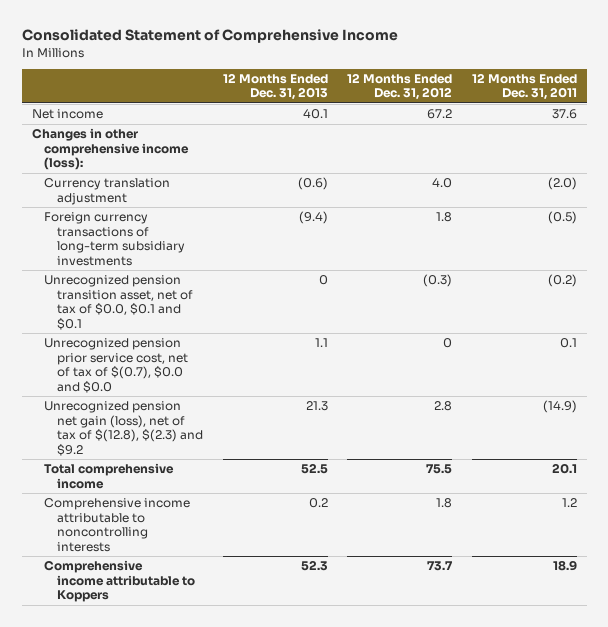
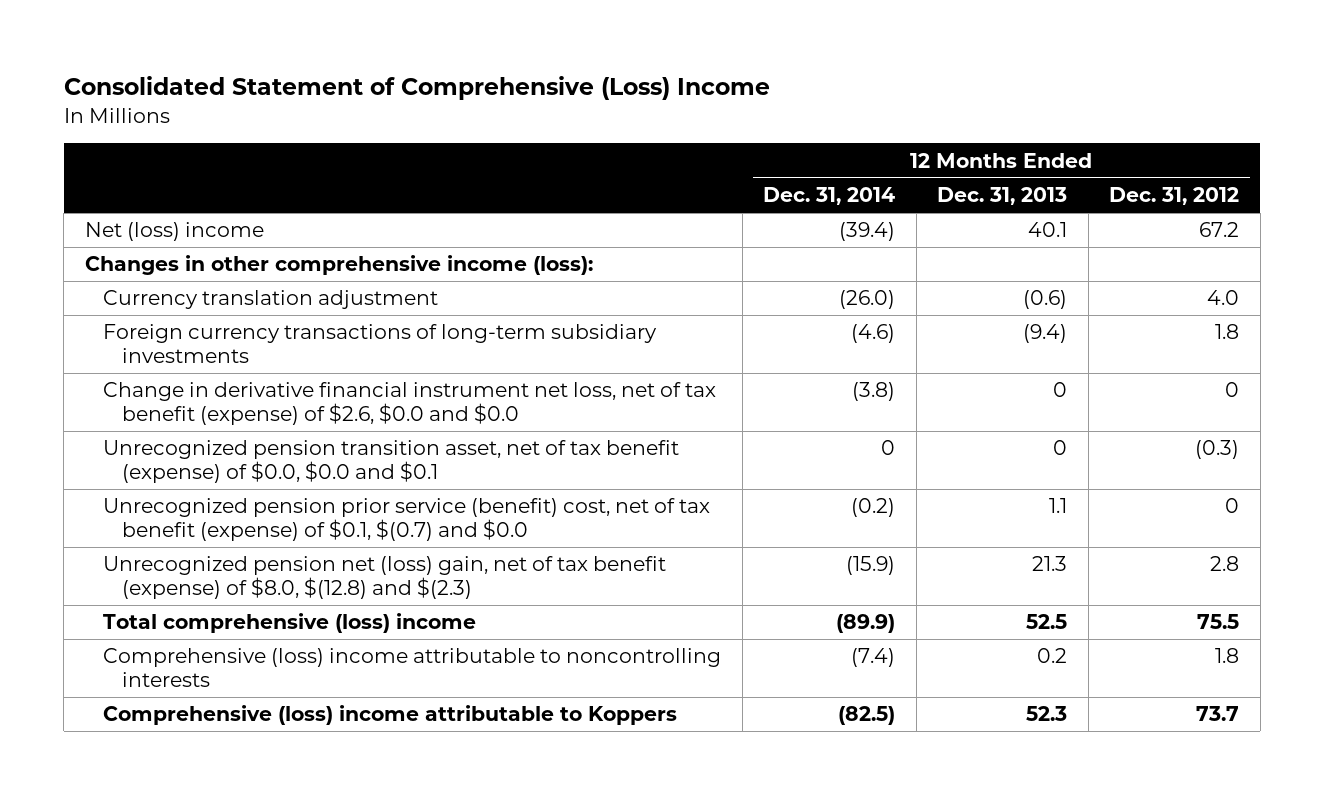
[21,29,398,44] Consolidated Statement of Comprehensive Income -> [63,76,770,101] Consolidated Statement of Comprehensive (Loss) Income
[471,72,577,101] 12 Months Ended Dec. 31, 2011 -> none
none -> [763,187,896,206] Dec. 31, 2014
[31,109,103,120] Net income -> [84,222,264,242] Net (loss) income
none -> [103,382,717,426] Change in derivative financial instrument net loss, net of tax benefit (expense) of $2.6, $0.0 and $0.0
[44,275,194,330] Unrecognized pension transition asset, net of tax of $0.0, $0.1 and $0.1 -> [103,440,680,484] Unrecognized pension transition asset, net of tax benefit (expense) of $0.0, $0.0 and $0.1
[44,338,189,393] Unrecognized pension prior service cost, net of tax of $(0.7), $0.0 and $0.0 -> [103,498,711,542] Unrecognized pension prior service (benefit) cost, net of tax benefit (expense) of $0.1, $(0.7) and $0.0
[44,401,204,456] Unrecognized pension net gain (loss), net of tax of $(12.8), $(2.3) and $9.2 -> [103,556,667,600] Unrecognized pension net (loss) gain, net of tax benefit (expense) of $8.0, $(12.8) and $(2.3)
[44,463,175,489] Total comprehensive income -> [103,613,477,634] Total comprehensive (loss) income
[44,498,191,552] Comprehensive income attributable to noncontrolling interests -> [103,648,722,688] Comprehensive (loss) income attributable to noncontrolling interests
[44,560,196,603] Comprehensive income attributable to Koppers -> [103,705,678,726] Comprehensive (loss) income attributable to Koppers

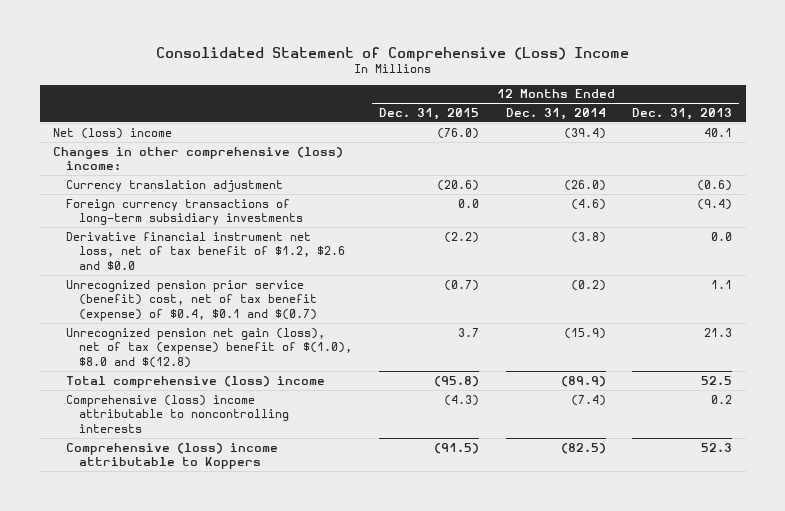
[1109,187,1240,206] Dec. 31, 2012 -> none
none -> [378,107,479,120] Dec. 31, 2015
[84,255,593,276] Changes in other comprehensive income (loss): -> [53,146,344,171] Changes in other comprehensive (loss) income:
[103,440,680,484] Unrecognized pension transition asset, net of tax benefit (expense) of $0.0, $0.0 and $0.1 -> none
[103,382,717,426] Change in derivative financial instrument net loss, net of tax benefit (expense) of $2.6, $0.0 and $0.0 -> [66,231,346,270] Derivative financial instrument net loss, net of tax benefit of $1.2, $2.6 and $0.0
[1053,382,1068,398] 0 -> [711,231,733,241] 0.0
[103,498,711,542] Unrecognized pension prior service (benefit) cost, net of tax benefit (expense) of $0.1, $(0.7) and $0.0 -> [66,279,318,321] Unrecognized pension prior service (benefit) cost, net of tax benefit (expense) of $0.4, $0.1 and $(0.7)
[103,556,667,600] Unrecognized pension net (loss) gain, net of tax benefit (expense) of $8.0, $(12.8) and $(2.3) -> [66,327,353,368] Unrecognized pension net gain (loss), net of tax (expense) benefit of $(1.0), $8.0 and $(12.8)

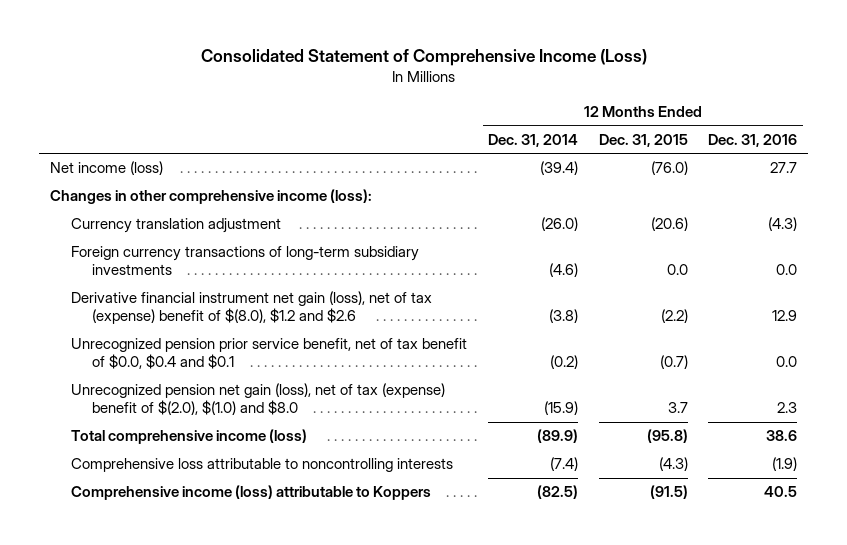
[155,46,629,62] Consolidated Statement of Comprehensive (Loss) Income -> [200,49,647,67] Consolidated Statement of Comprehensive Income (Loss)
[632,107,733,120] Dec. 31, 2013 -> none
none -> [708,133,798,147] Dec. 31, 2016
[53,127,173,139] Net (loss) income -> [49,161,163,176] Net income (loss)
[53,146,344,171] Changes in other comprehensive (loss) income: -> [49,189,372,205] Changes in other comprehensive income (loss):
[66,231,346,270] Derivative financial instrument net loss, net of tax benefit of $1.2, $2.6 and $0.0 -> [71,291,433,325] Derivative financial instrument net gain (loss), net of tax (expense) benefit of $(8.0), $1.2 and $2.6
[66,279,318,321] Unrecognized pension prior service (benefit) cost, net of tax benefit (expense) of $0.4, $0.1 and $(0.7) -> [71,338,468,370] Unrecognized pension prior service benefit, net of tax benefit of $0.0, $0.4 and $0.1
[66,327,353,368] Unrecognized pension net gain (loss), net of tax (expense) benefit of $(1.0), $8.0 and $(12.8) -> [71,383,446,416] Unrecognized pension net gain (loss), net of tax (expense) benefit of $(2.0), $(1.0) and $8.0
[66,375,326,388] Total comprehensive (loss) income -> [71,429,308,445] Total comprehensive income (loss)
[66,394,290,433] Comprehensive (loss) income attributable to noncontrolling interests -> [71,458,454,473] Comprehensive loss attributable to noncontrolling interests
[66,442,279,470] Comprehensive (loss) income attributable to Koppers -> [71,485,432,501] Comprehensive income (loss) attributable to Koppers

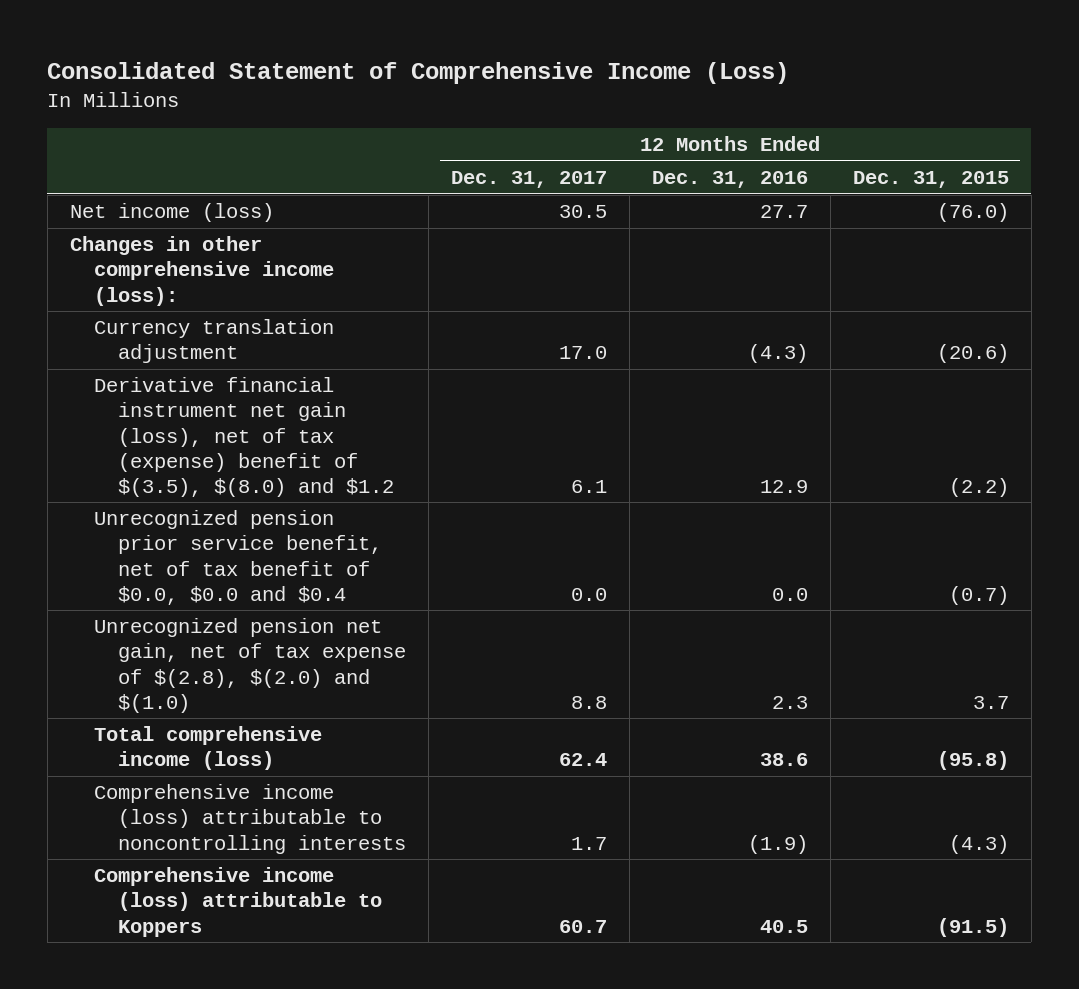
[487,133,578,147] Dec. 31, 2014 -> none
none -> [451,171,608,189] Dec. 31, 2017
[71,246,420,276] Foreign currency transactions of long-term subsidiary investments -> none
[71,291,433,325] Derivative financial instrument net gain (loss), net of tax (expense) benefit of $(8.0), $1.2 and $2.6 -> [94,377,395,497] Derivative financial instrument net gain (loss), net of tax (expense) benefit of $(3.5), $(8.0) and $1.2
[71,338,468,370] Unrecognized pension prior service benefit, net of tax benefit of $0.0, $0.4 and $0.1 -> [94,510,383,605] Unrecognized pension prior service benefit, net of tax benefit of $0.0, $0.0 and $0.4
[71,383,446,416] Unrecognized pension net gain (loss), net of tax (expense) benefit of $(2.0), $(1.0) and $8.0 -> [94,618,407,713] Unrecognized pension net gain, net of tax expense of $(2.8), $(2.0) and $(1.0)
[71,458,454,473] Comprehensive loss attributable to noncontrolling interests -> [94,784,407,854] Comprehensive income (loss) attributable to noncontrolling interests

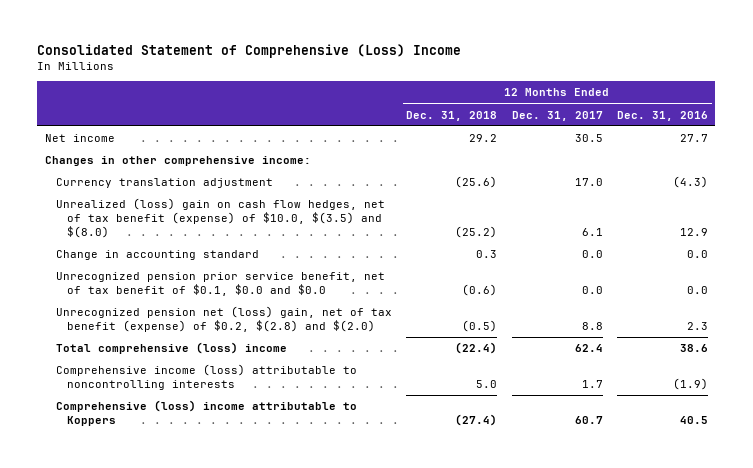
[47,62,790,85] Consolidated Statement of Comprehensive Income (Loss) -> [37,43,462,58] Consolidated Statement of Comprehensive (Loss) Income
[852,171,1009,189] Dec. 31, 2015 -> none
none -> [406,110,498,121] Dec. 31, 2018
[69,203,274,223] Net income (loss) -> [44,134,115,143] Net income
[69,236,335,306] Changes in other comprehensive income (loss): -> [44,156,311,167] Changes in other comprehensive income:
[94,377,395,497] Derivative financial instrument net gain (loss), net of tax (expense) benefit of $(3.5), $(8.0) and $1.2 -> [56,198,386,239] Unrealized (loss) gain on cash flow hedges, net of tax benefit (expense) of $10.0, $(3.5) and $(8.0)
none -> [56,250,260,261] Change in accounting standard
[94,510,383,605] Unrecognized pension prior service benefit, net of tax benefit of $0.0, $0.0 and $0.4 -> [56,272,386,297] Unrecognized pension prior service benefit, net of tax benefit of $0.1, $0.0 and $0.0
[94,618,407,713] Unrecognized pension net gain, net of tax expense of $(2.8), $(2.0) and $(1.0) -> [56,306,393,333] Unrecognized pension net (loss) gain, net of tax benefit (expense) of $0.2, $(2.8) and $(2.0)
[94,726,323,771] Total comprehensive income (loss) -> [56,342,288,355] Total comprehensive (loss) income
[94,867,383,937] Comprehensive income (loss) attributable to Koppers -> [56,400,358,427] Comprehensive (loss) income attributable to Koppers

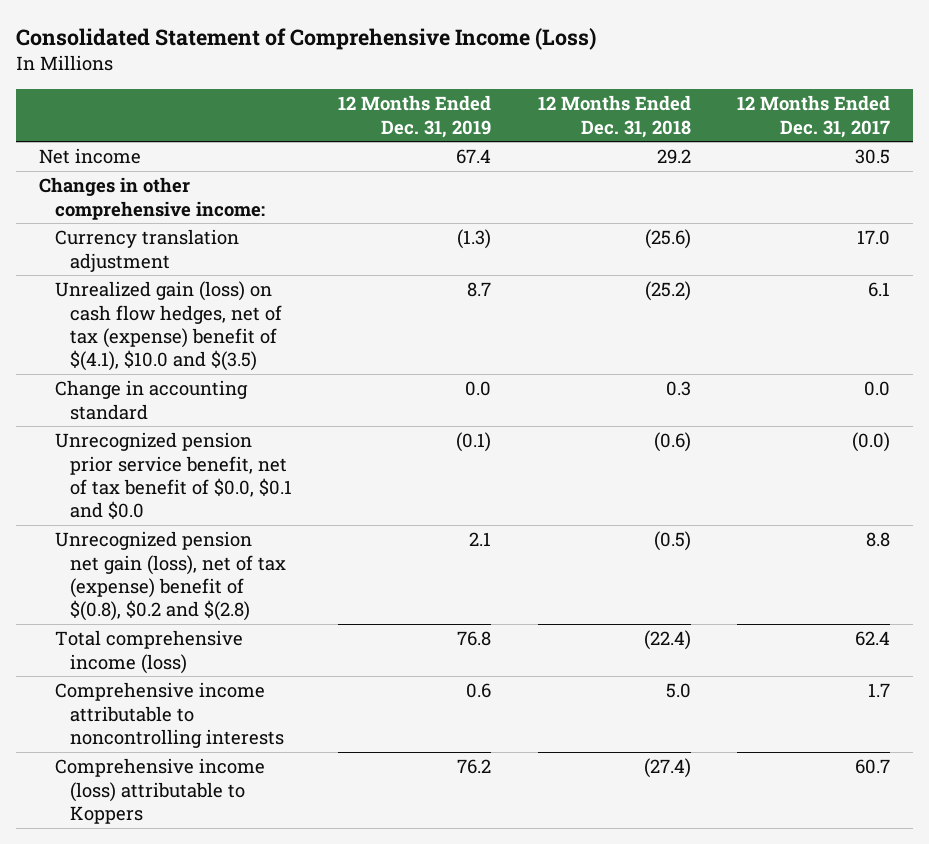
[37,43,462,58] Consolidated Statement of Comprehensive (Loss) Income -> [16,28,597,51] Consolidated Statement of Comprehensive Income (Loss)
[617,110,709,121] Dec. 31, 2016 -> none
none -> [338,95,492,138] 12 Months Ended Dec. 31, 2019
[56,198,386,239] Unrealized (loss) gain on cash flow hedges, net of tax benefit (expense) of $10.0, $(3.5) and $(8.0) -> [54,281,283,372] Unrealized gain (loss) on cash flow hedges, net of tax (expense) benefit of $(4.1), $10.0 and $(3.5)
[56,272,386,297] Unrecognized pension prior service benefit, net of tax benefit of $0.1, $0.0 and $0.0 -> [54,432,293,520] Unrecognized pension prior service benefit, net of tax benefit of $0.0, $0.1 and $0.0
[581,286,603,295] 0.0 -> [851,432,890,453] (0.0)
[56,306,393,333] Unrecognized pension net (loss) gain, net of tax benefit (expense) of $0.2, $(2.8) and $(2.0) -> [54,531,287,622] Unrecognized pension net gain (loss), net of tax (expense) benefit of $(0.8), $0.2 and $(2.8)
[56,342,288,355] Total comprehensive (loss) income -> [54,630,243,674] Total comprehensive income (loss)
[56,364,358,391] Comprehensive income (loss) attributable to noncontrolling interests -> [54,682,285,748] Comprehensive income attributable to noncontrolling interests
[56,400,358,427] Comprehensive (loss) income attributable to Koppers -> [54,758,265,824] Comprehensive income (loss) attributable to Koppers

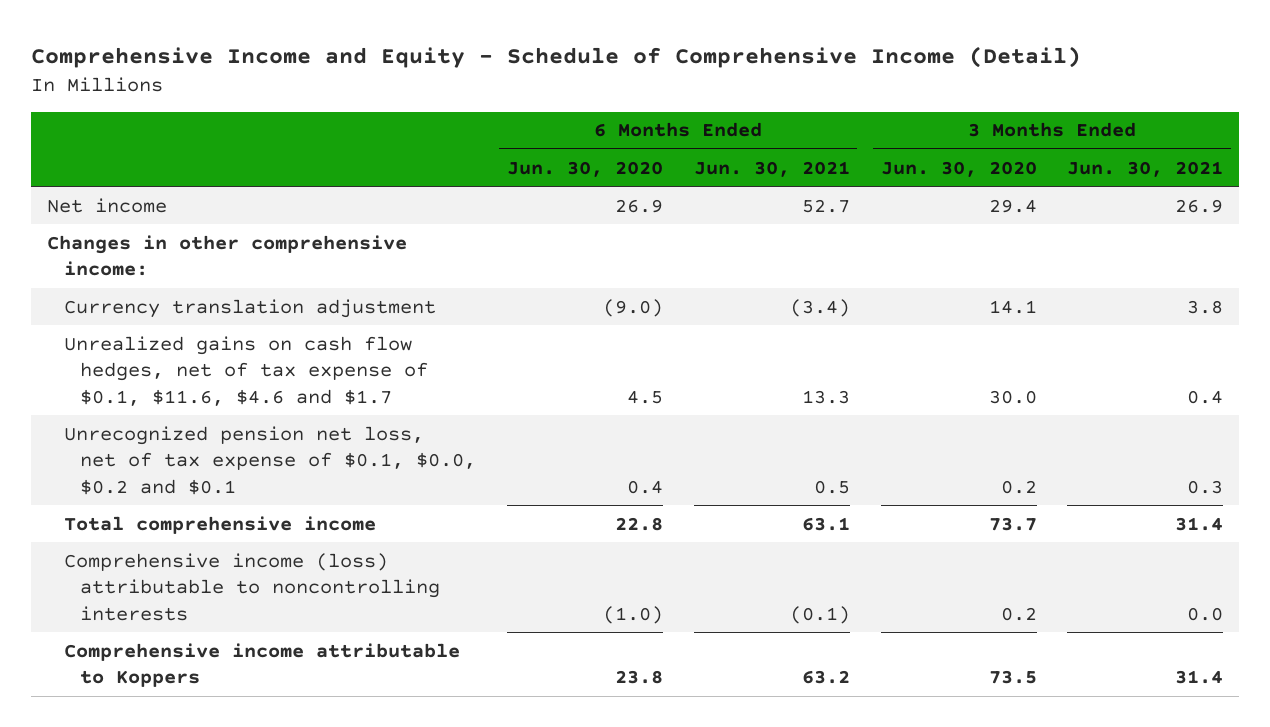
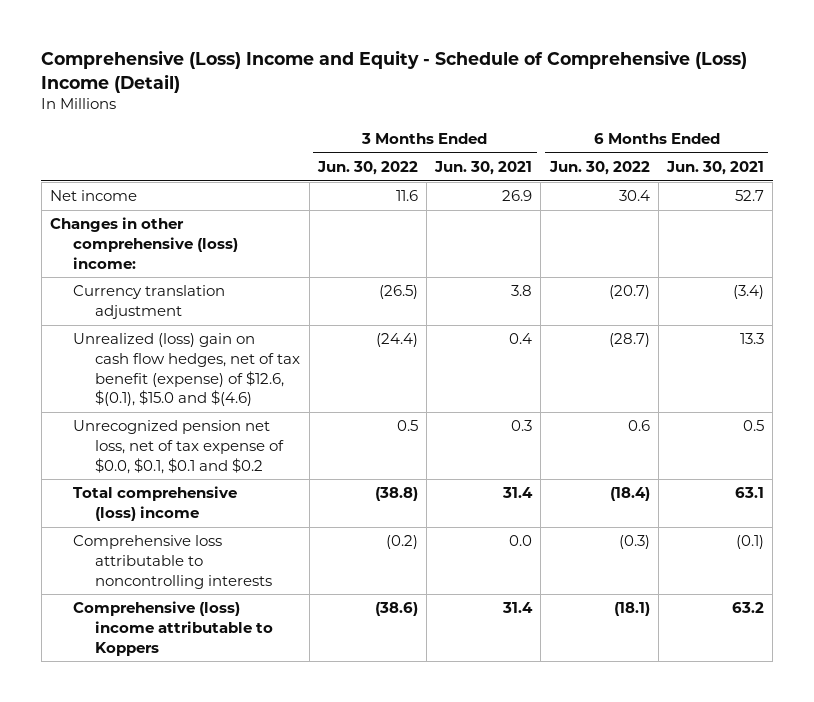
[31,46,1082,69] Comprehensive Income and Equity - Schedule of Comprehensive Income (Detail) -> [41,49,748,93] Comprehensive (Loss) Income and Equity - Schedule of Comprehensive (Loss) Income (Detail)
[506,160,663,177] Jun. 30, 2020 -> none
[880,160,1037,177] Jun. 30, 2020 -> none
none -> [316,161,418,176] Jun. 30, 2022
none -> [548,161,650,176] Jun. 30, 2022
[46,234,407,277] Changes in other comprehensive income: -> [49,217,238,269] Changes in other comprehensive (loss) income:
[63,335,429,406] Unrealized gains on cash flow hedges, net of tax expense of $0.1, $11.6, $4.6 and $1.7 -> [72,333,301,407] Unrealized (loss) gain on cash flow hedges, net of tax benefit (expense) of $12.6, $(0.1), $15.0 and $(4.6)
[63,425,477,495] Unrecognized pension net loss, net of tax expense of $0.1, $0.0, $0.2 and $0.1 -> [72,420,285,474] Unrecognized pension net loss, net of tax expense of $0.0, $0.1, $0.1 and $0.2
[63,515,376,534] Total comprehensive income -> [72,486,237,522] Total comprehensive (loss) income
[63,552,441,621] Comprehensive income (loss) attributable to noncontrolling interests -> [72,535,273,589] Comprehensive loss attributable to noncontrolling interests
[63,642,460,688] Comprehensive income attributable to Koppers -> [72,601,274,656] Comprehensive (loss) income attributable to Koppers

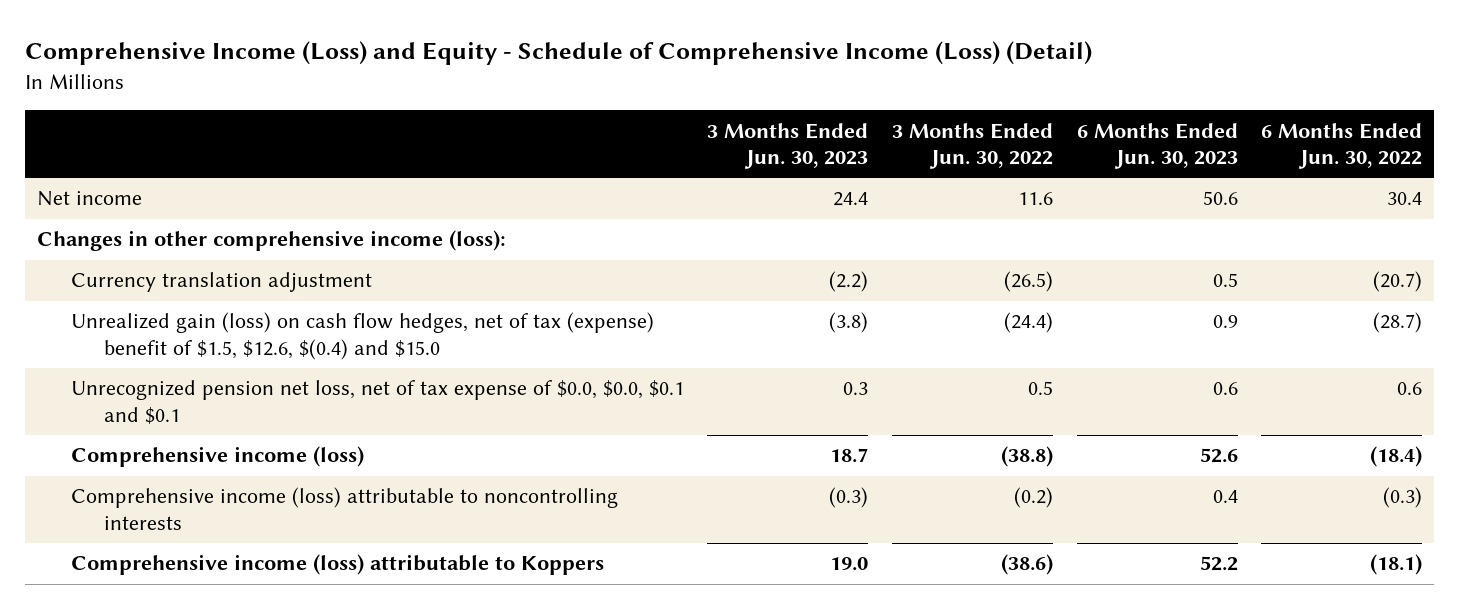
[41,49,748,93] Comprehensive (Loss) Income and Equity - Schedule of Comprehensive (Loss) Income (Detail) -> [24,40,1092,65] Comprehensive Income (Loss) and Equity - Schedule of Comprehensive Income (Loss) (Detail)
[434,161,533,176] Jun. 30, 2021 -> none
[665,161,764,176] Jun. 30, 2021 -> none
none -> [707,122,869,170] 3 Months Ended Jun. 30, 2023
none -> [1076,122,1238,170] 6 Months Ended Jun. 30, 2023
[49,217,238,269] Changes in other comprehensive (loss) income: -> [36,230,506,252] Changes in other comprehensive income (loss):
[72,333,301,407] Unrealized (loss) gain on cash flow hedges, net of tax benefit (expense) of $12.6, $(0.1), $15.0 and $(4.6) -> [70,312,654,360] Unrealized gain (loss) on cash flow hedges, net of tax (expense) benefit of $1.5, $12.6, $(0.4) and $15.0
[72,420,285,474] Unrecognized pension net loss, net of tax expense of $0.0, $0.1, $0.1 and $0.2 -> [70,380,684,424] Unrecognized pension net loss, net of tax expense of $0.0, $0.0, $0.1 and $0.1
[72,486,237,522] Total comprehensive (loss) income -> [70,446,364,468] Comprehensive income (loss)
[72,535,273,589] Comprehensive loss attributable to noncontrolling interests -> [70,487,618,530] Comprehensive income (loss) attributable to noncontrolling interests
[72,601,274,656] Comprehensive (loss) income attributable to Koppers -> [70,554,604,576] Comprehensive income (loss) attributable to Koppers

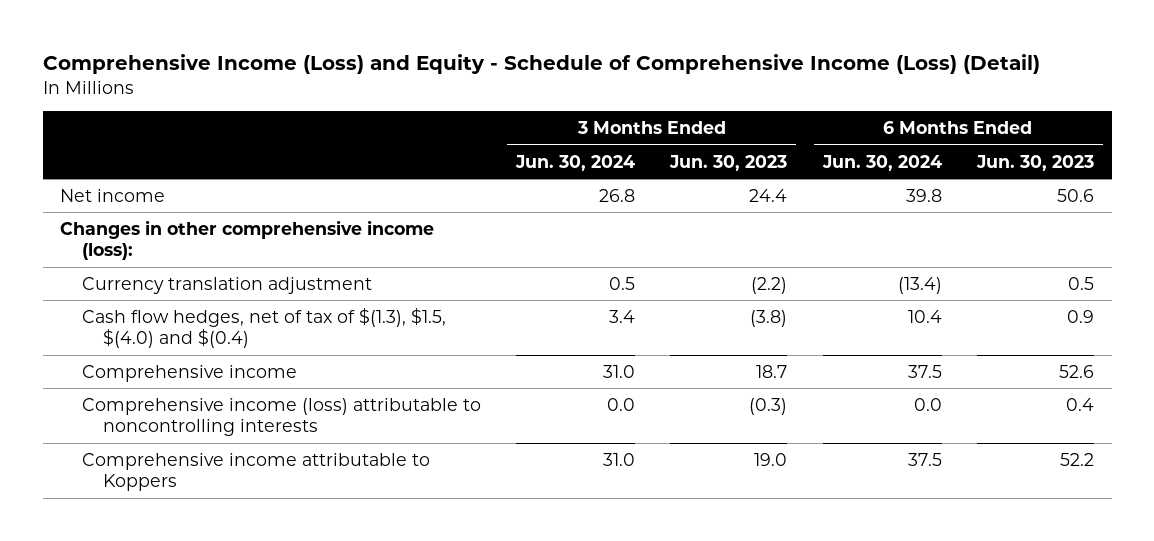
[891,122,1053,170] 3 Months Ended Jun. 30, 2022 -> none
[1261,122,1423,170] 6 Months Ended Jun. 30, 2022 -> none
none -> [515,154,636,171] Jun. 30, 2024
none -> [821,154,942,171] Jun. 30, 2024
[70,380,684,424] Unrecognized pension net loss, net of tax expense of $0.0, $0.0, $0.1 and $0.1 -> none
[70,312,654,360] Unrealized gain (loss) on cash flow hedges, net of tax (expense) benefit of $1.5, $12.6, $(0.4) and $15.0 -> [81,307,446,349] Cash flow hedges, net of tax of $(1.3), $1.5, $(4.0) and $(0.4)
[70,446,364,468] Comprehensive income (loss) -> [81,364,297,382] Comprehensive income
[70,554,604,576] Comprehensive income (loss) attributable to Koppers -> [81,452,430,492] Comprehensive income attributable to Koppers

